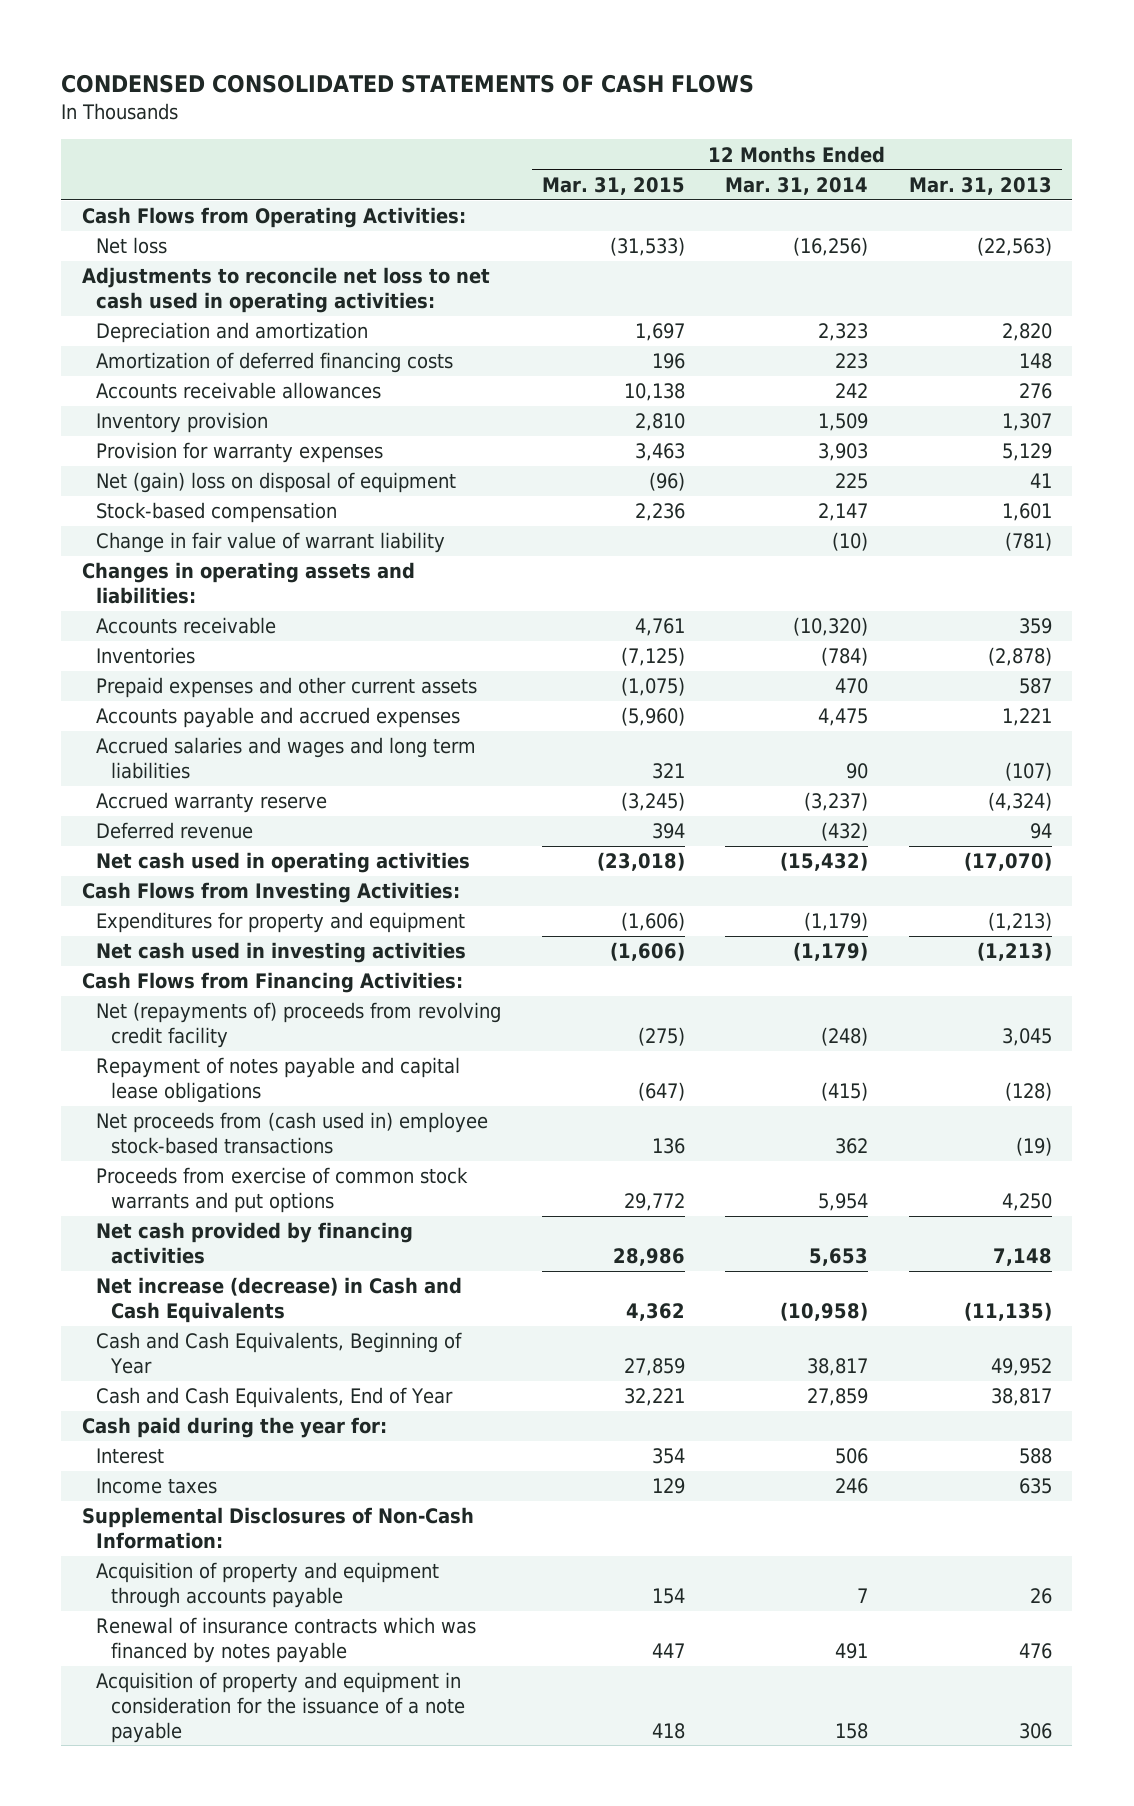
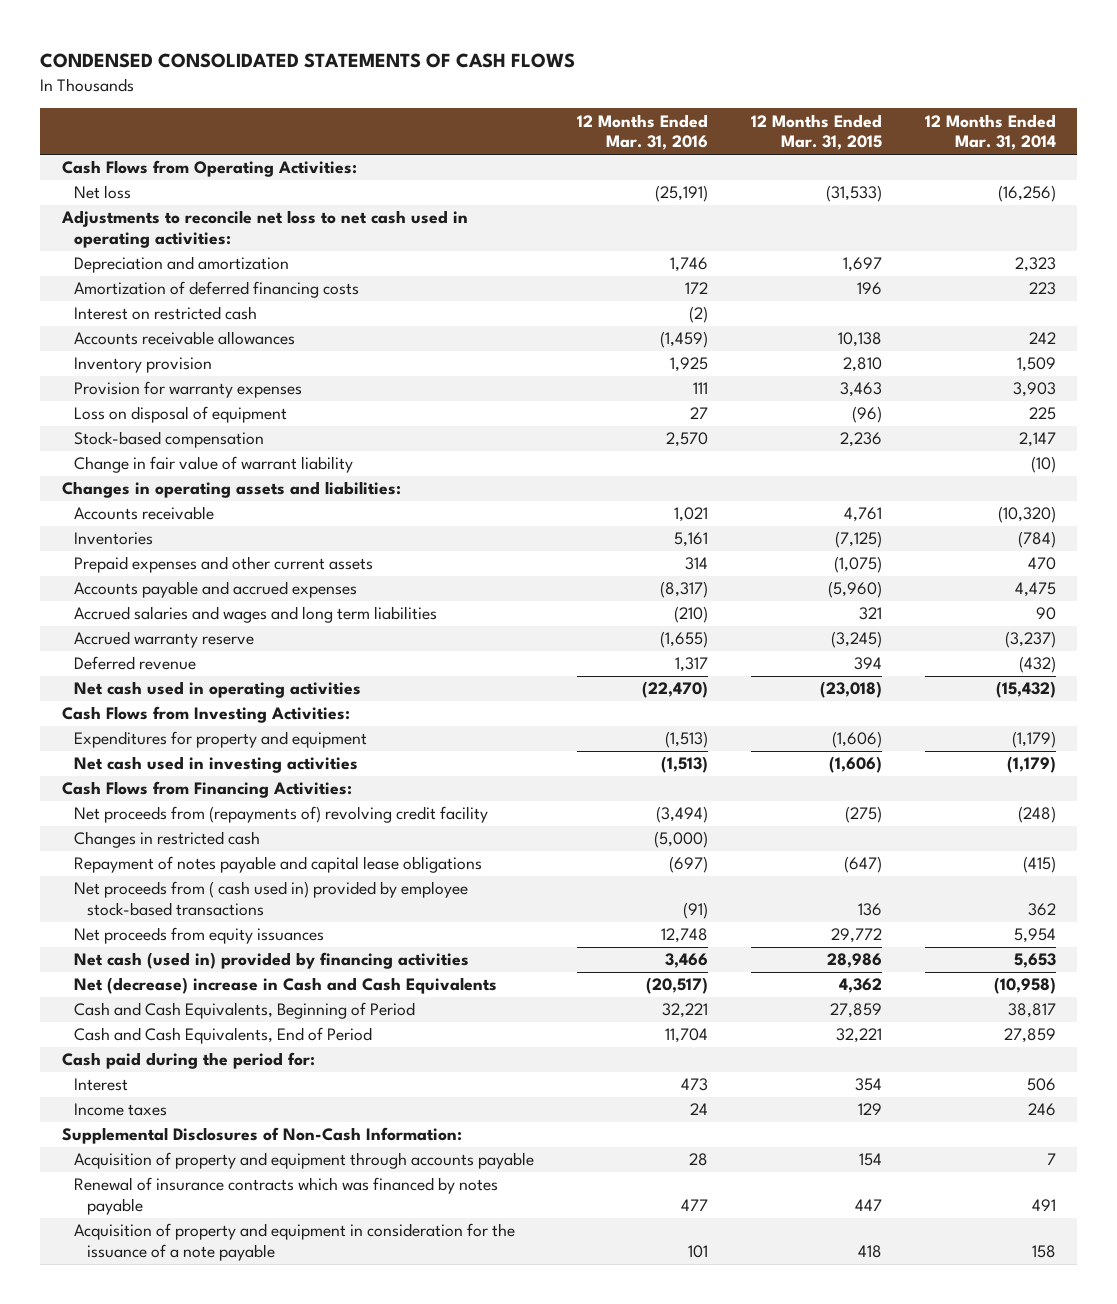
[908,176,1052,195] Mar. 31, 2013 -> none
none -> [577,113,709,151] 12 Months Ended Mar. 31, 2016
none -> [74,306,258,321] Interest on restricted cash
[96,472,457,494] Net (gain) loss on disposal of equipment -> [74,406,288,424] Loss on disposal of equipment
[96,1002,502,1048] Net (repayments of) proceeds from revolving credit facility -> [74,806,489,824] Net proceeds from (repayments of) revolving credit facility
none -> [74,831,261,849] Changes in restricted cash
[96,1112,489,1154] Net proceeds from (cash used in) employee stock-based transactions -> [74,881,469,917] Net proceeds from ( cash used in) provided by employee stock-based transactions
[96,1167,469,1213] Proceeds from exercise of common stock warrants and put options -> [74,927,325,945] Net proceeds from equity issuances
[96,1222,414,1264] Net cash provided by financing activities -> [74,952,470,970] Net cash (used in) provided by financing activities
[96,1277,463,1323] Net increase (decrease) in Cash and Cash Equivalents -> [74,977,498,995] Net (decrease) increase in Cash and Cash Equivalents
[96,1332,463,1374] Cash and Cash Equivalents, Beginning of Year -> [74,1002,416,1020] Cash and Cash Equivalents, Beginning of Period
[96,1387,454,1409] Cash and Cash Equivalents, End of Year -> [74,1027,373,1045] Cash and Cash Equivalents, End of Period
[81,1417,387,1439] Cash paid during the year for: -> [61,1052,315,1070] Cash paid during the period for:

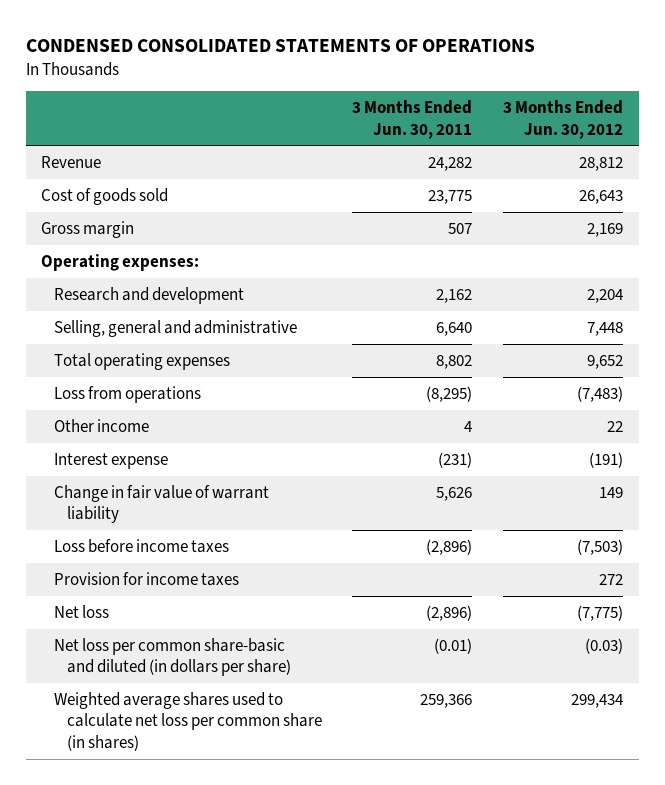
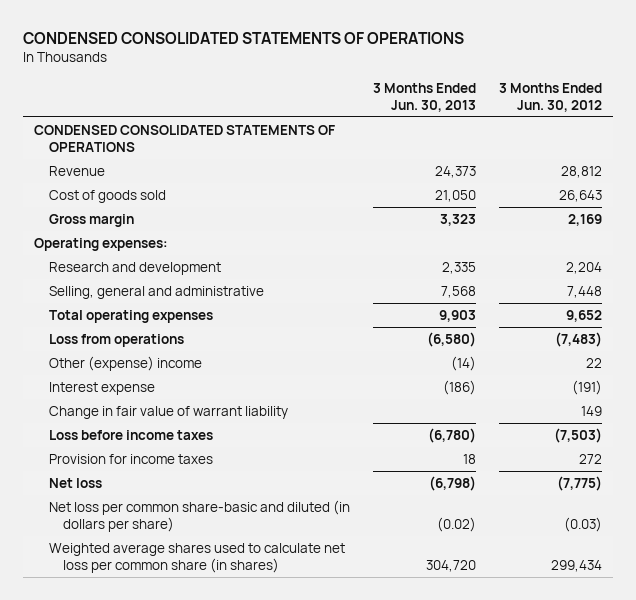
[352,100,473,139] 3 Months Ended Jun. 30, 2011 -> none
none -> [372,82,476,112] 3 Months Ended Jun. 30, 2013
none -> [34,125,336,153] CONDENSED CONSOLIDATED STATEMENTS OF OPERATIONS
[53,418,149,432] Other income -> [48,356,202,372] Other (expense) income

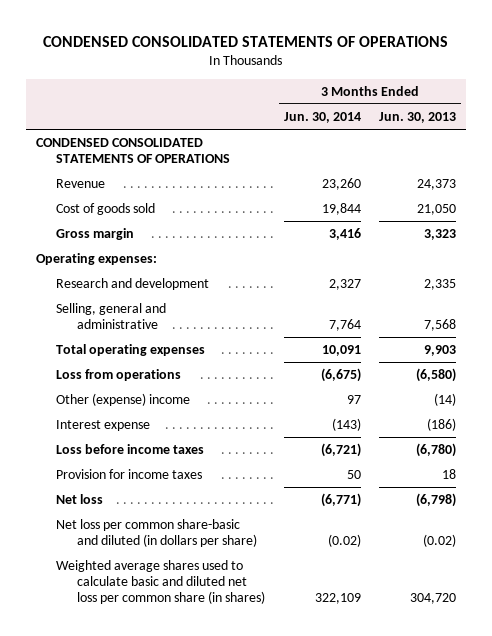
[498,82,602,112] 3 Months Ended Jun. 30, 2012 -> none
none -> [283,112,361,124] Jun. 30, 2014
[48,406,288,420] Change in fair value of warrant liability -> none
[48,543,345,574] Weighted average shares used to calculate net loss per common share (in shares) -> [56,560,265,604] Weighted average shares used to calculate basic and diluted net loss per common share (in shares)

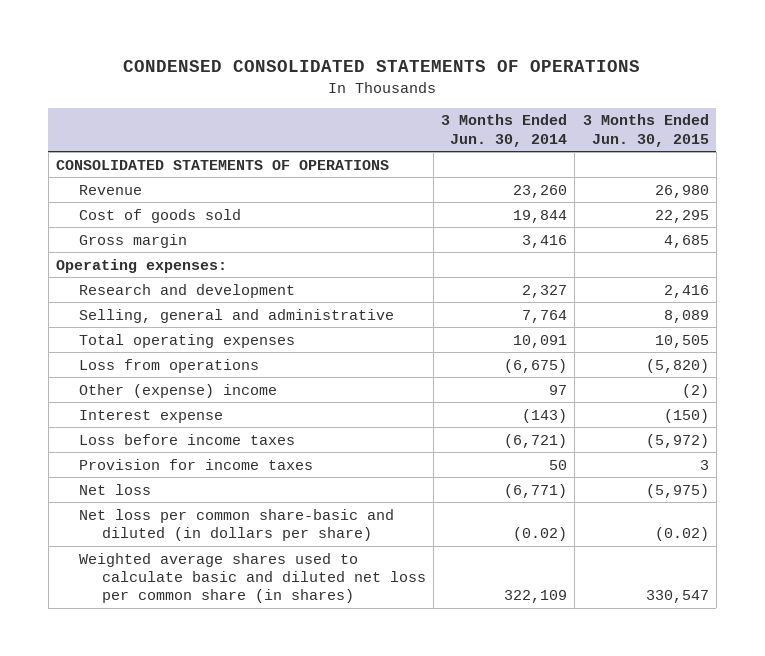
[379,112,457,124] Jun. 30, 2013 -> none
none -> [582,114,709,147] 3 Months Ended Jun. 30, 2015
[35,138,231,163] CONDENSED CONSOLIDATED STATEMENTS OF OPERATIONS -> [56,159,390,170] CONSOLIDATED STATEMENTS OF OPERATIONS

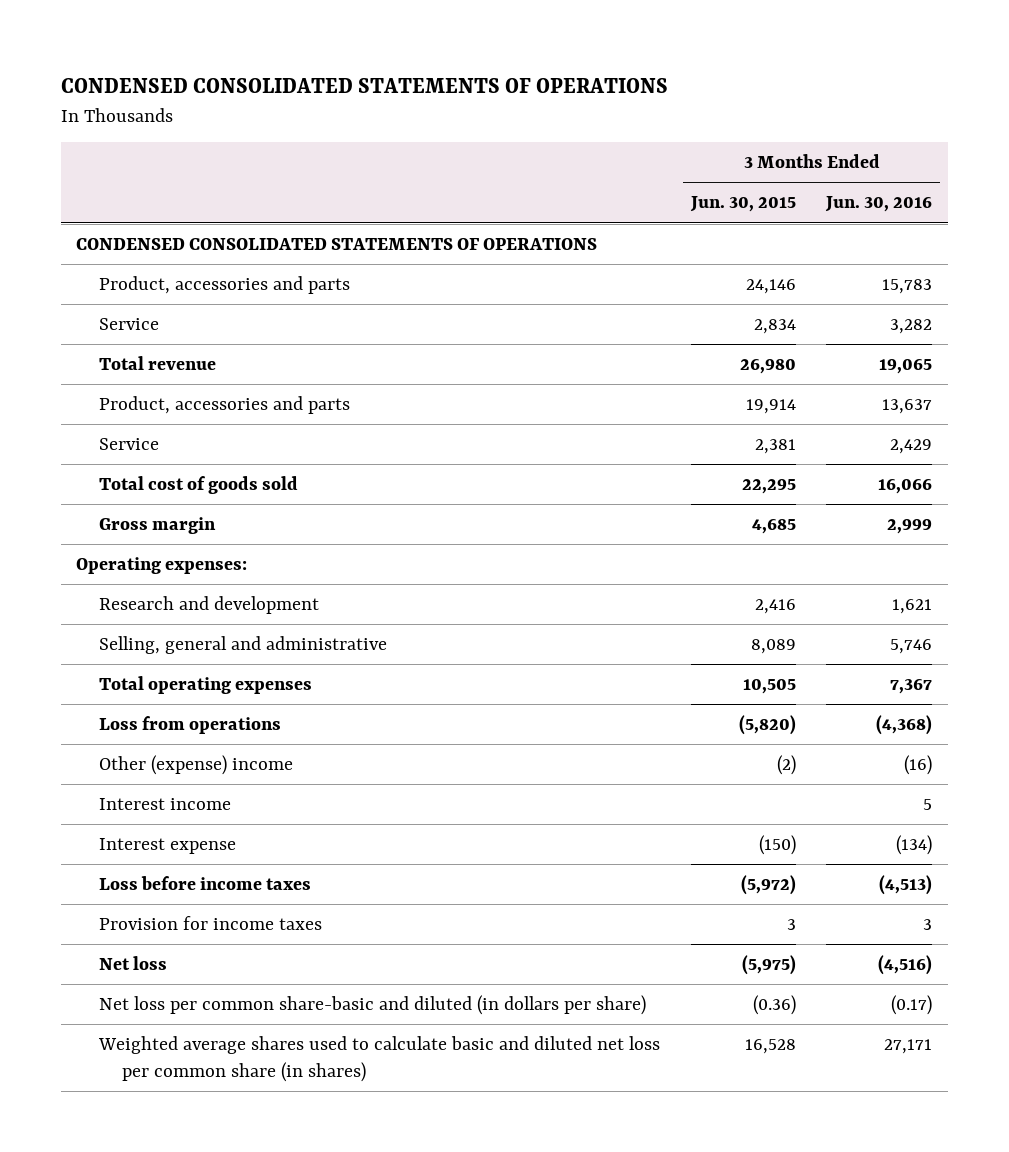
[441,114,568,147] 3 Months Ended Jun. 30, 2014 -> none
none -> [825,196,933,213] Jun. 30, 2016
[56,159,390,170] CONSOLIDATED STATEMENTS OF OPERATIONS -> [76,237,598,250] CONDENSED CONSOLIDATED STATEMENTS OF OPERATIONS
none -> [99,275,351,294] Product, accessories and parts
none -> [99,317,160,330] Service
[79,184,143,195] Revenue -> [99,355,217,370] Total revenue
none -> [99,395,351,414] Product, accessories and parts
none -> [99,437,160,450] Service
[79,208,242,223] Cost of goods sold -> [99,475,299,494] Total cost of goods sold
none -> [99,797,232,810] Interest income
[654,526,709,541] (0.02) -> [752,994,796,1015] (0.36)
[645,590,709,604] 330,547 -> [744,1038,796,1054] 16,528

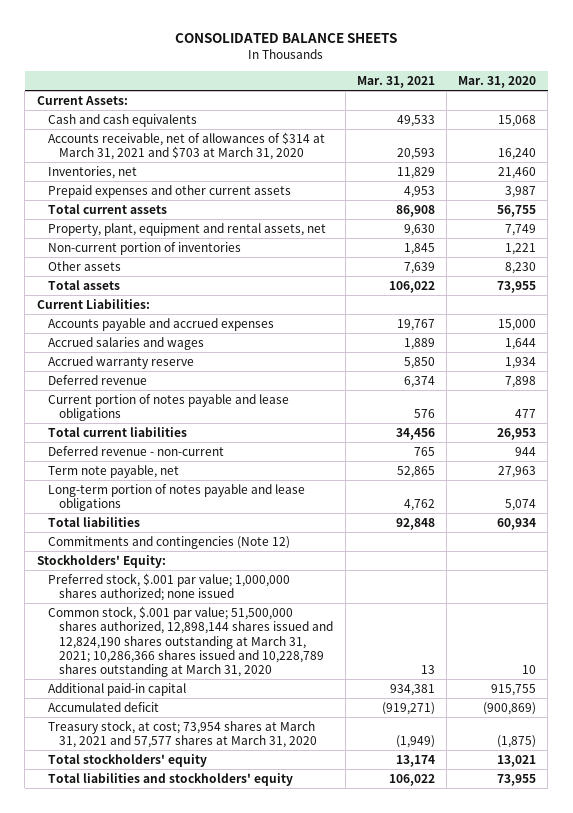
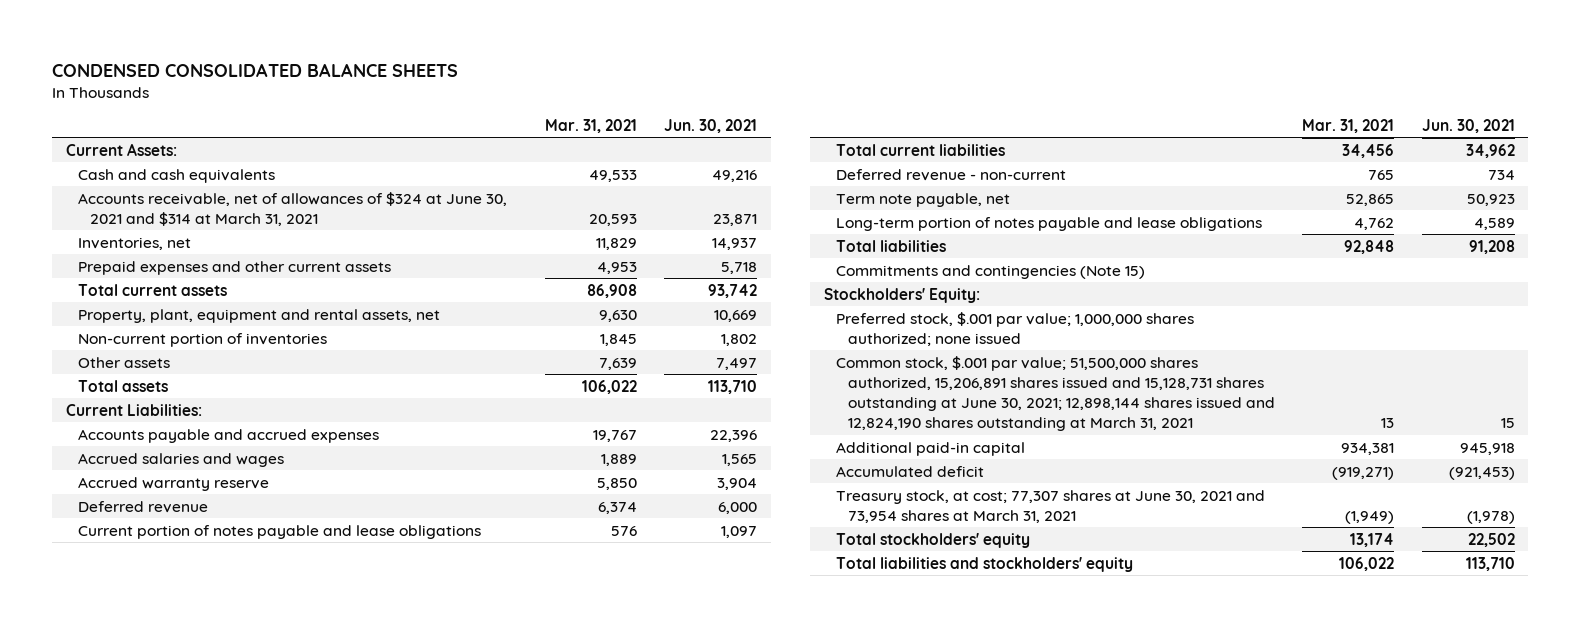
[175,33,398,44] CONSOLIDATED BALANCE SHEETS -> [52,62,459,77] CONDENSED CONSOLIDATED BALANCE SHEETS
[457,75,536,88] Mar. 31, 2020 -> none
none -> [664,118,758,133] Jun. 30, 2021
[48,131,326,161] Accounts receivable, net of allowances of $314 at March 31, 2021 and $703 at March 31, 2020 -> [78,191,508,226] Accounts receivable, net of allowances of $324 at June 30, 2021 and $314 at March 31, 2021
[48,535,291,549] Commitments and contingencies (Note 12) -> [835,264,1145,279] Commitments and contingencies (Note 15)
[48,605,334,678] Common stock, $.001 par value; 51,500,000 shares authorized, 12,898,144 shares issued and 12,824,190 shares outstanding at March 31, 2021; 10,286,366 shares issued and 10,228,789 shares outstanding at March 31, 2020 -> [835,355,1275,432] Common stock, $.001 par value; 51,500,000 shares authorized, 15,206,891 shares issued and 15,128,731 shares outstanding at June 30, 2021; 12,898,144 shares issued and 12,824,190 shares outstanding at March 31, 2021
[48,719,318,749] Treasury stock, at cost; 73,954 shares at March 31, 2021 and 57,577 shares at March 31, 2020 -> [835,489,1265,523] Treasury stock, at cost; 77,307 shares at June 30, 2021 and 73,954 shares at March 31, 2021

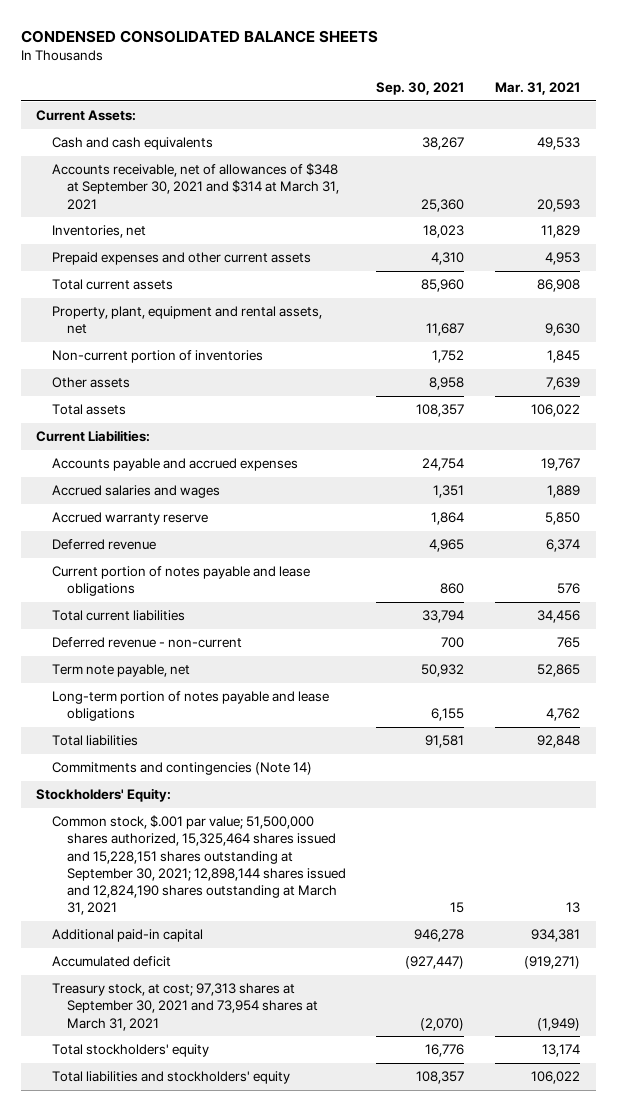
[664,118,758,133] Jun. 30, 2021 -> none
none -> [376,81,465,95] Sep. 30, 2021
[78,191,508,226] Accounts receivable, net of allowances of $324 at June 30, 2021 and $314 at March 31, 2021 -> [51,163,339,210] Accounts receivable, net of allowances of $348 at September 30, 2021 and $314 at March 31, 2021
[835,264,1145,279] Commitments and contingencies (Note 15) -> [51,762,312,776] Commitments and contingencies (Note 14)
[835,311,1194,346] Preferred stock, $.001 par value; 1,000,000 shares authorized; none issued -> none
[835,355,1275,432] Common stock, $.001 par value; 51,500,000 shares authorized, 15,206,891 shares issued and 15,128,731 shares outstanding at June 30, 2021; 12,898,144 shares issued and 12,824,190 shares outstanding at March 31, 2021 -> [51,815,346,915] Common stock, $.001 par value; 51,500,000 shares authorized, 15,325,464 shares issued and 15,228,151 shares outstanding at September 30, 2021; 12,898,144 shares issued and 12,824,190 shares outstanding at March 31, 2021
[835,489,1265,523] Treasury stock, at cost; 77,307 shares at June 30, 2021 and 73,954 shares at March 31, 2021 -> [51,983,318,1031] Treasury stock, at cost; 97,313 shares at September 30, 2021 and 73,954 shares at March 31, 2021

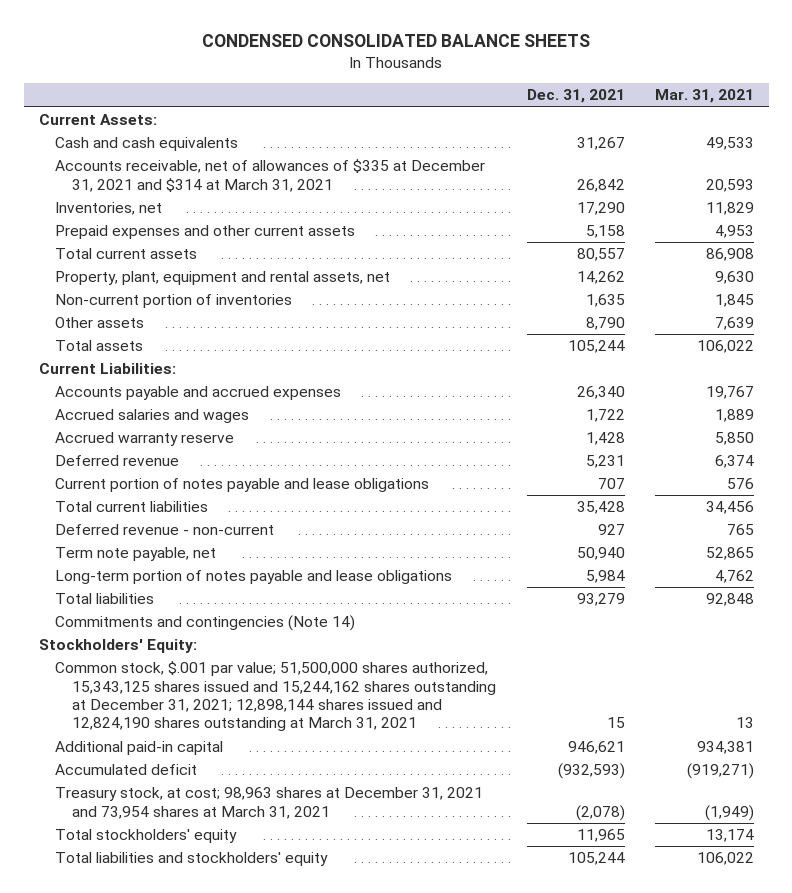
[376,81,465,95] Sep. 30, 2021 -> none
none -> [526,89,625,104] Dec. 31, 2021
[51,163,339,210] Accounts receivable, net of allowances of $348 at September 30, 2021 and $314 at March 31, 2021 -> [55,159,486,192] Accounts receivable, net of allowances of $335 at December 31, 2021 and $314 at March 31, 2021
[51,815,346,915] Common stock, $.001 par value; 51,500,000 shares authorized, 15,325,464 shares issued and 15,228,151 shares outstanding at September 30, 2021; 12,898,144 shares issued and 12,824,190 shares outstanding at March 31, 2021 -> [55,661,497,732] Common stock, $.001 par value; 51,500,000 shares authorized, 15,343,125 shares issued and 15,244,162 shares outstanding at December 31, 2021; 12,898,144 shares issued and 12,824,190 shares outstanding at March 31, 2021
[51,983,318,1031] Treasury stock, at cost; 97,313 shares at September 30, 2021 and 73,954 shares at March 31, 2021 -> [55,787,484,819] Treasury stock, at cost; 98,963 shares at December 31, 2021 and 73,954 shares at March 31, 2021

